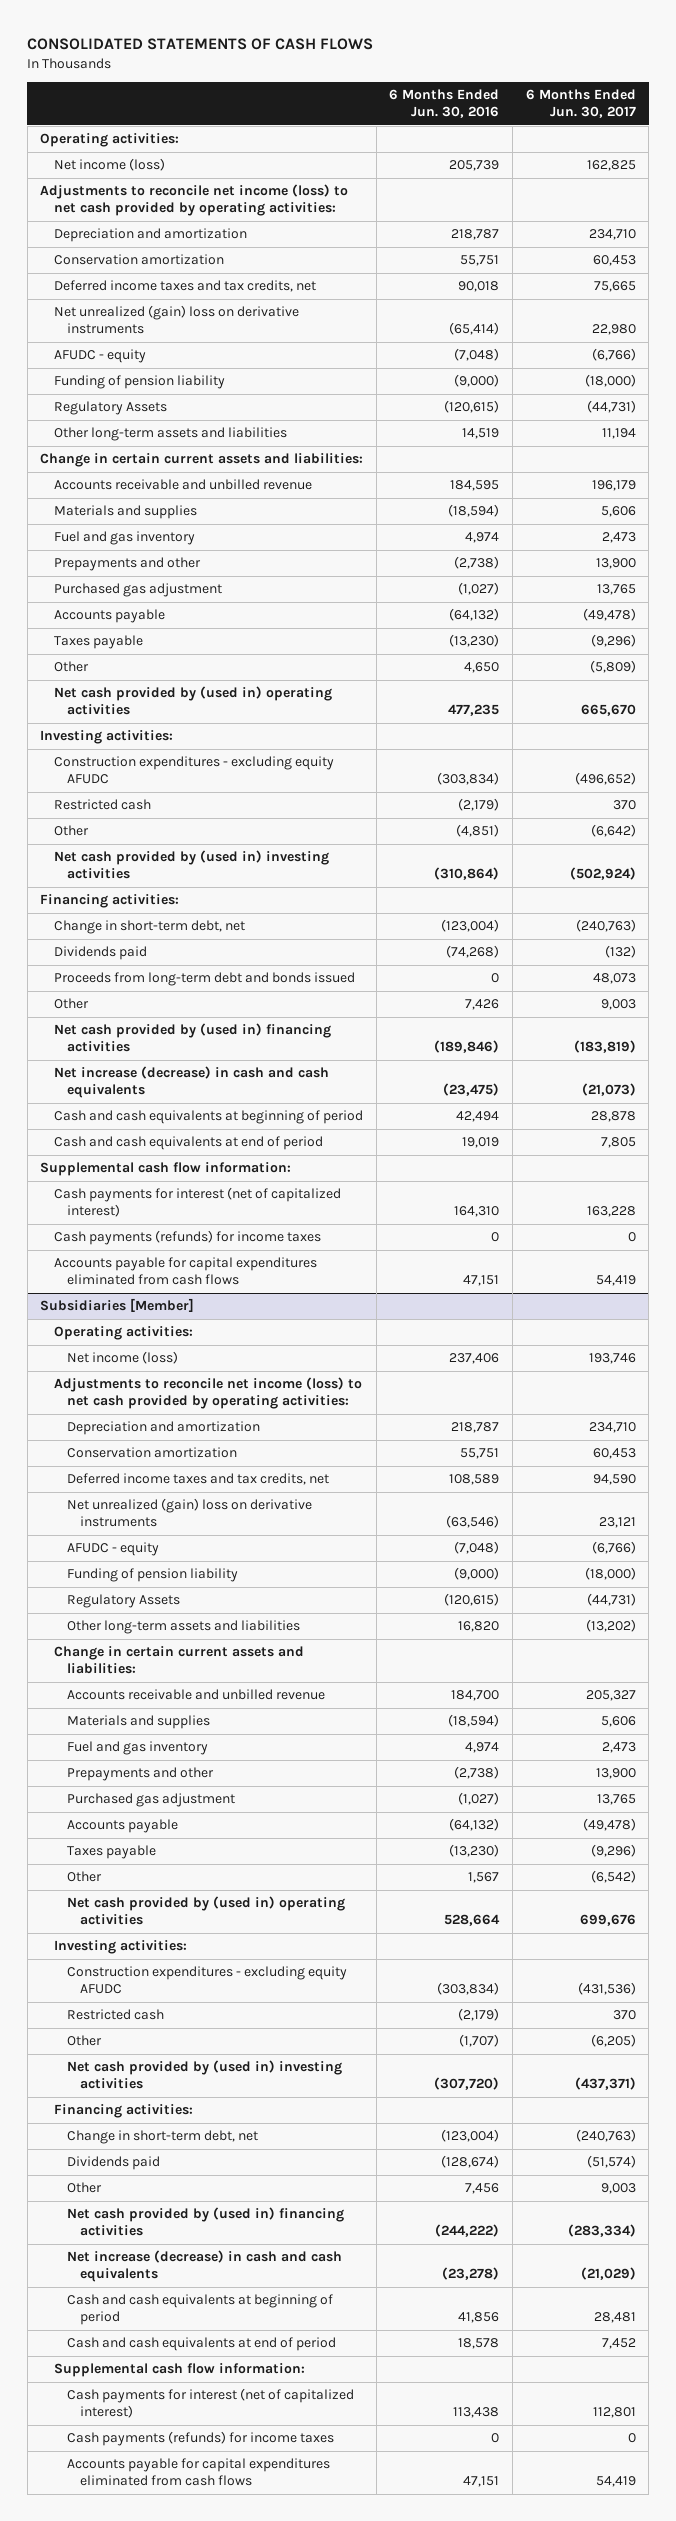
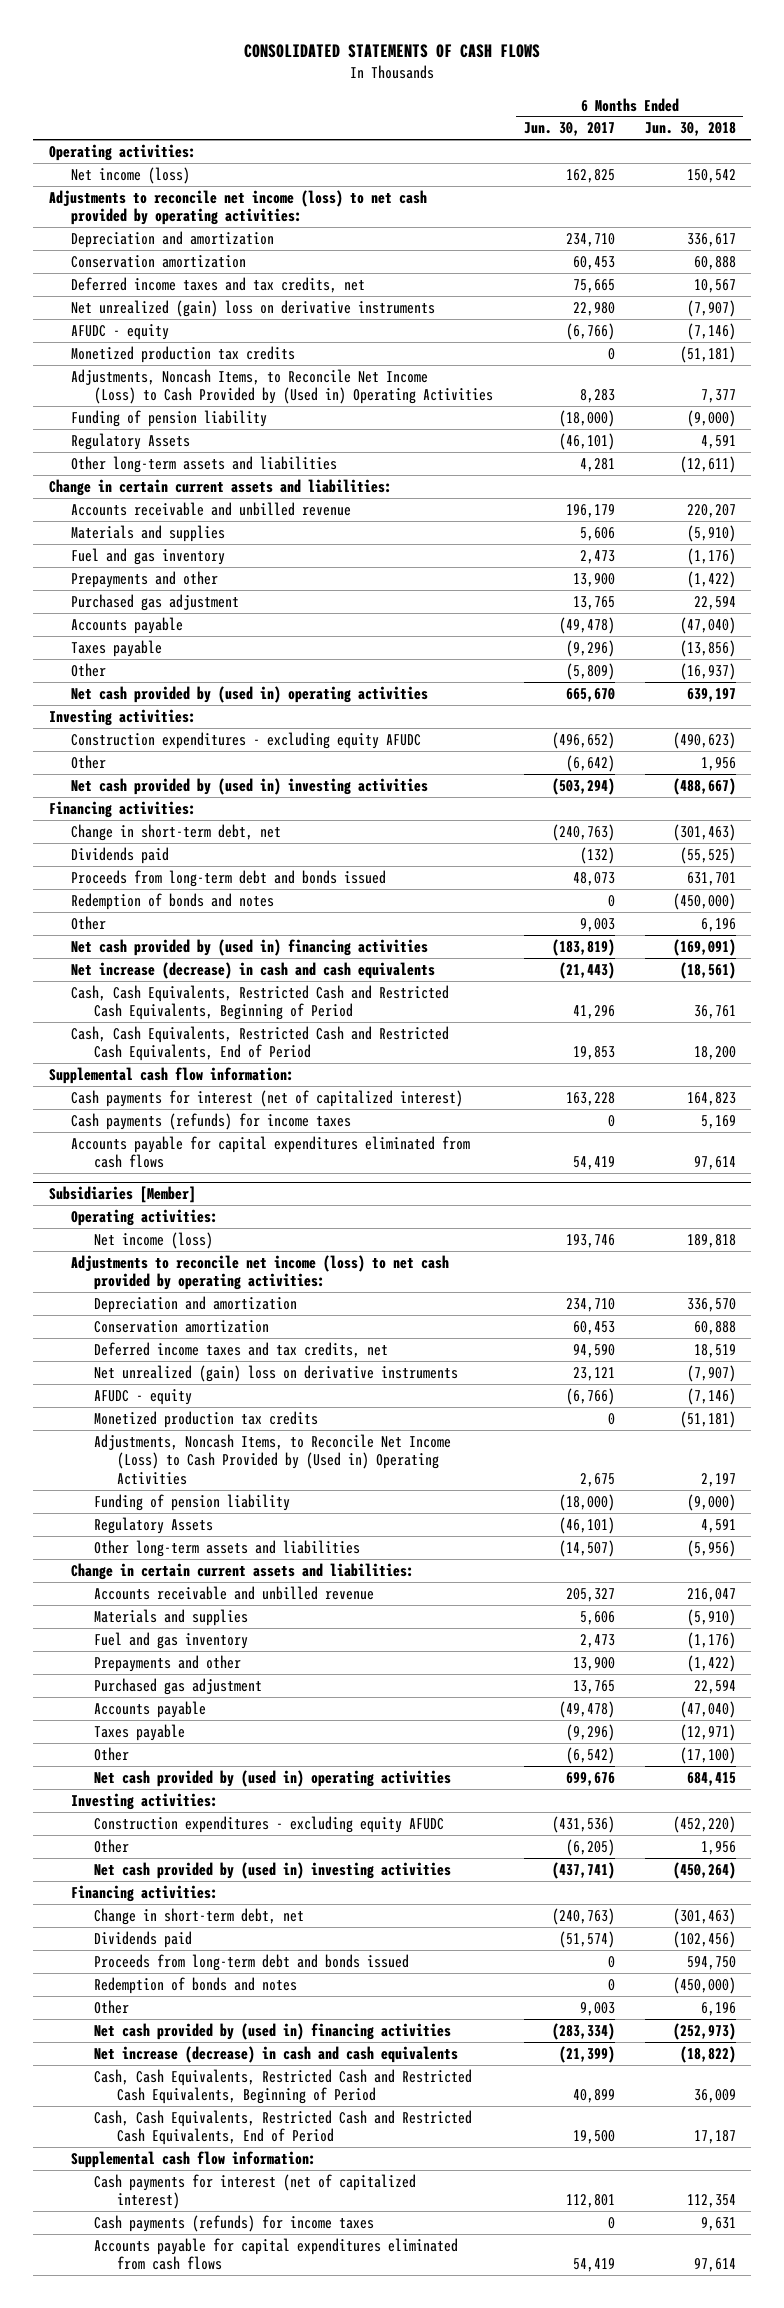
[389,89,500,118] 6 Months Ended Jun. 30, 2016 -> none
none -> [644,122,736,137] Jun. 30, 2018
none -> [71,345,296,363] Monetized production tax credits
none -> [71,368,494,405] Adjustments, Noncash Items, to Reconcile Net Income (Loss) to Cash Provided by (Used in) Operating Activities
[586,400,636,414] (44,731) -> [558,432,615,450] (46,101)
[601,428,636,440] 11,194 -> [579,457,615,472] 4,281
[53,799,151,811] Restricted cash -> none
[569,867,636,881] (502,924) -> [551,777,615,795] (503,294)
none -> [71,892,275,910] Redemption of bonds and notes
[581,1083,636,1097] (21,073) -> [558,961,615,979] (21,443)
[53,1110,363,1125] Cash and cash equivalents at beginning of period -> [71,984,450,1021] Cash, Cash Equivalents, Restricted Cash and Restricted Cash Equivalents, Beginning of Period
[590,1111,636,1123] 28,878 -> [572,1005,615,1020] 41,296
[53,1136,323,1151] Cash and cash equivalents at end of period -> [71,1025,450,1062] Cash, Cash Equivalents, Restricted Cash and Restricted Cash Equivalents, End of Period
[600,1137,636,1149] 7,805 -> [572,1046,615,1061] 19,853
none -> [94,1410,319,1428] Monetized production tax credits
none -> [94,1433,452,1485] Adjustments, Noncash Items, to Reconcile Net Income (Loss) to Cash Provided by (Used in) Operating Activities
[586,1593,636,1607] (44,731) -> [558,1516,615,1534] (46,101)
[585,1619,636,1633] (13,202) -> [558,1539,615,1557] (14,507)
[66,2009,164,2021] Restricted cash -> none
[574,2077,636,2091] (437,371) -> [551,1861,615,1879] (437,741)
none -> [94,1953,410,1971] Proceeds from long-term debt and bonds issued
none -> [94,1976,298,1994] Redemption of bonds and notes
[580,2267,636,2281] (21,029) -> [558,2045,615,2063] (21,399)
[66,2294,333,2326] Cash and cash equivalents at beginning of period -> [94,2068,473,2105] Cash, Cash Equivalents, Restricted Cash and Restricted Cash Equivalents, Beginning of Period
[593,2312,636,2324] 28,481 -> [572,2089,615,2104] 40,899
[66,2337,336,2352] Cash and cash equivalents at end of period -> [94,2109,473,2146] Cash, Cash Equivalents, Restricted Cash and Restricted Cash Equivalents, End of Period
[601,2338,636,2350] 7,452 -> [572,2130,615,2145] 19,500

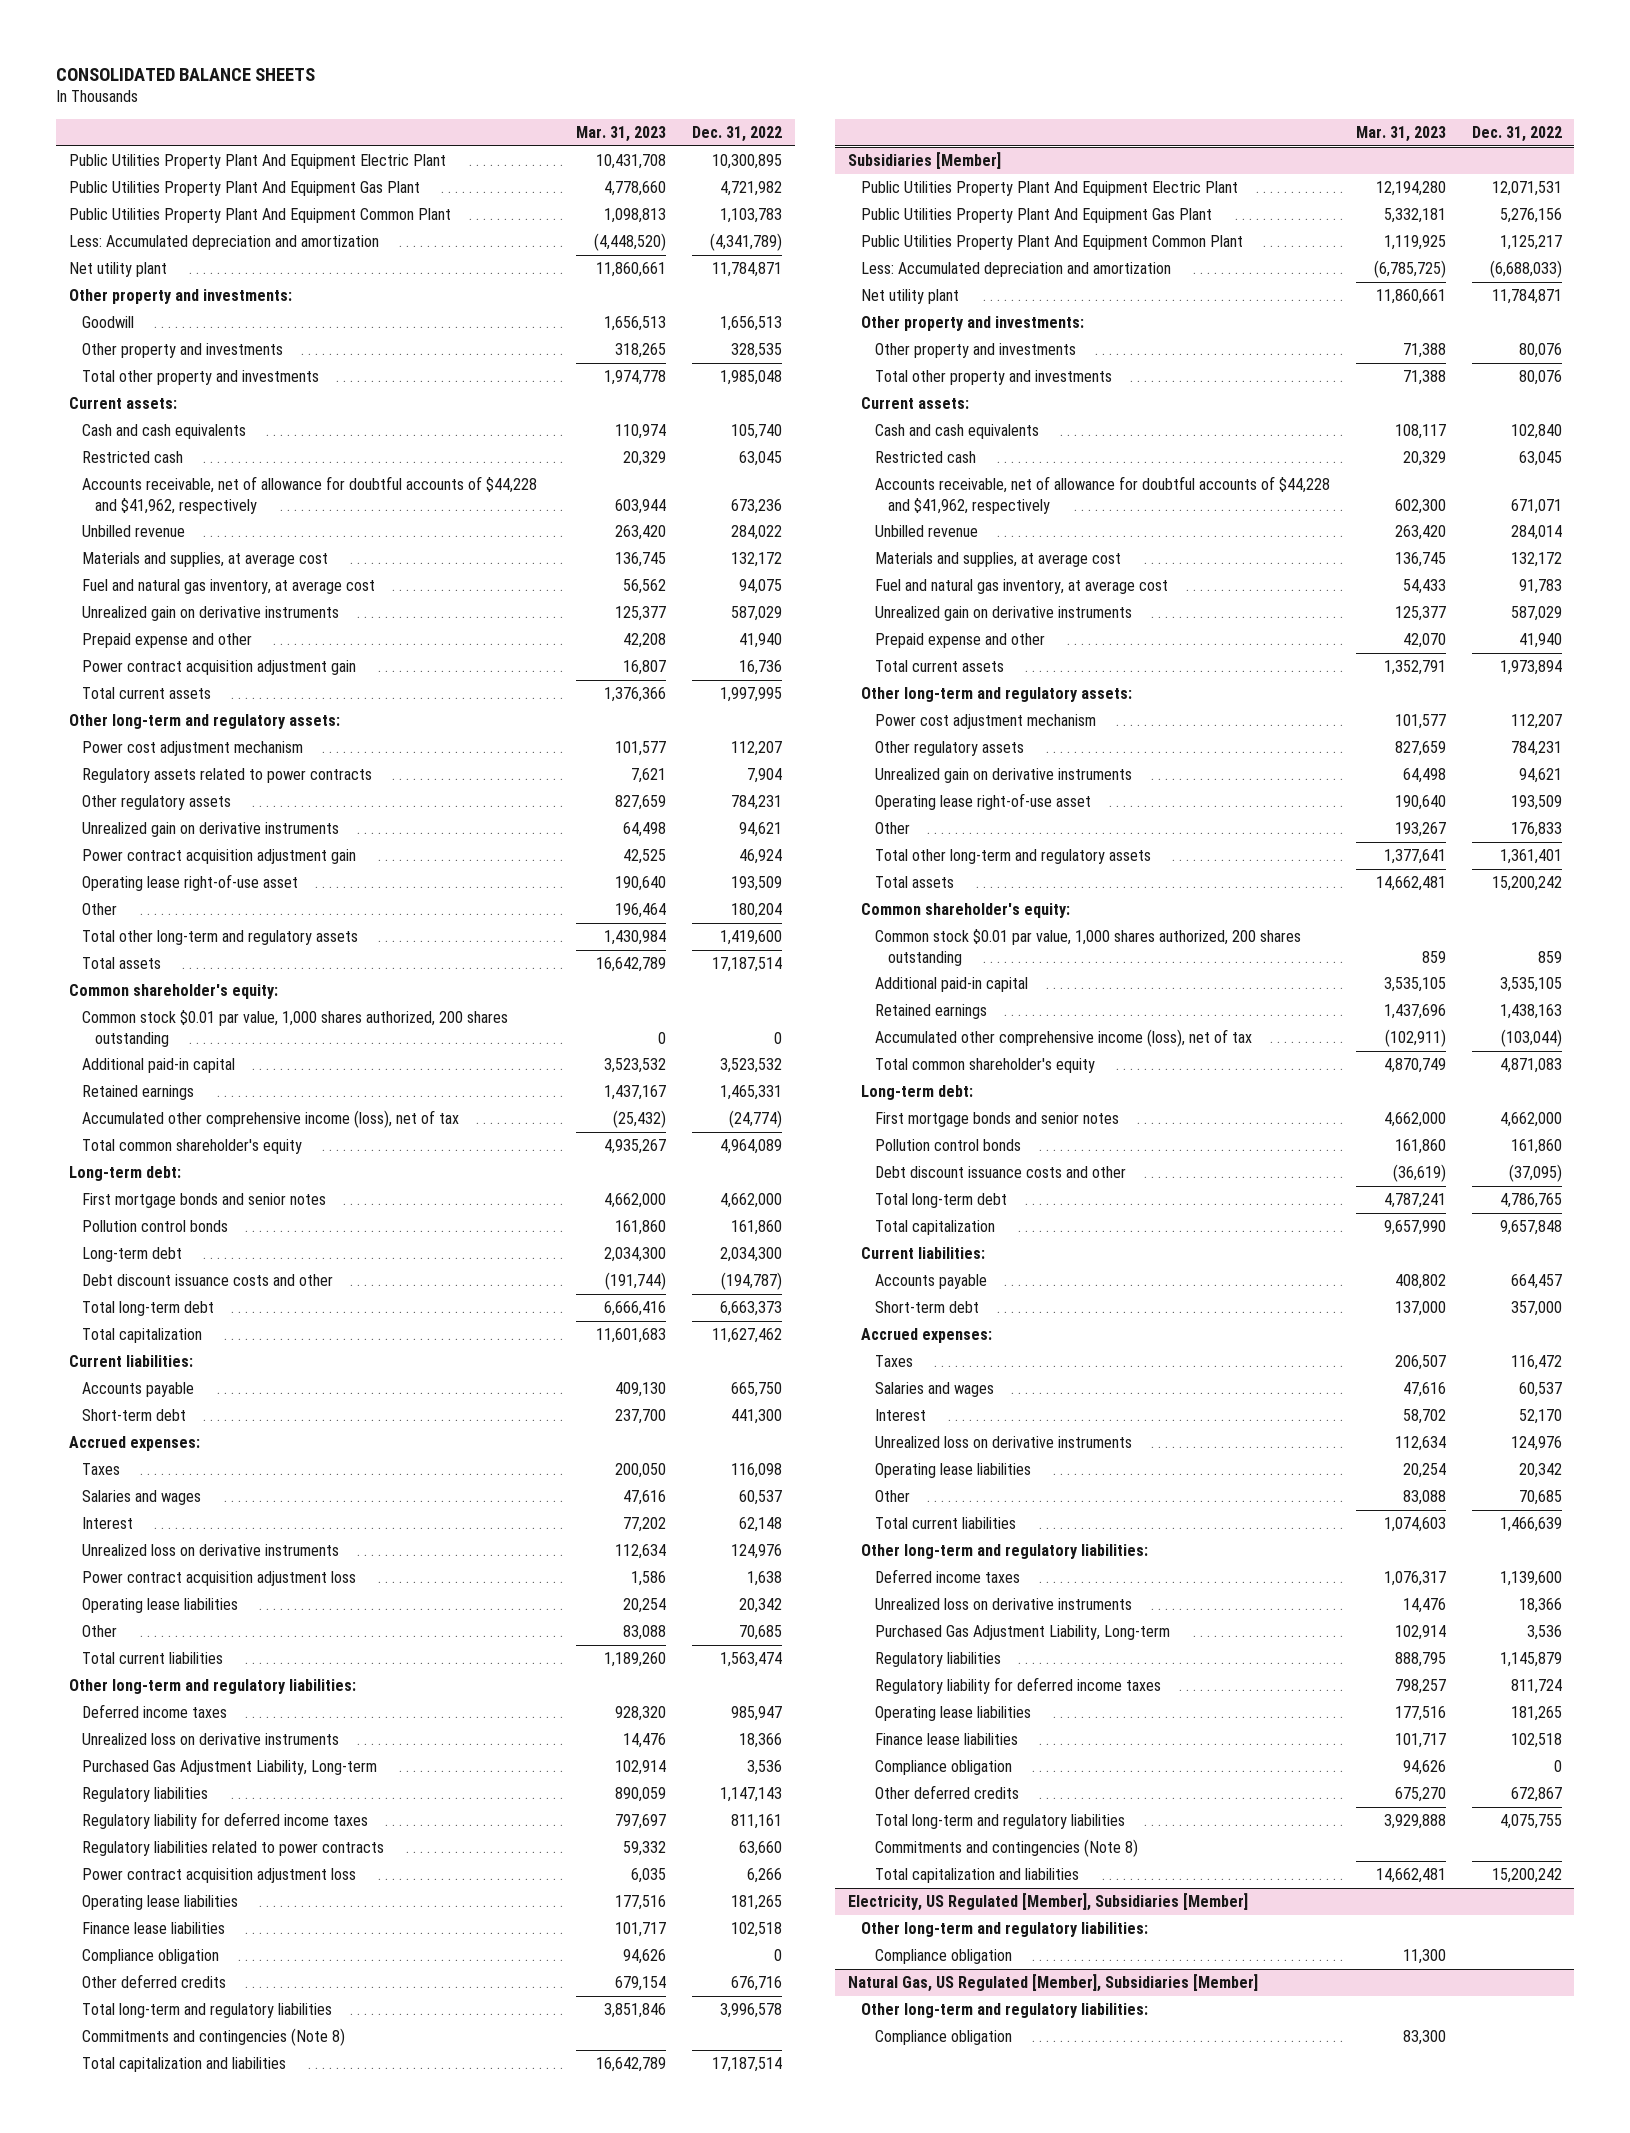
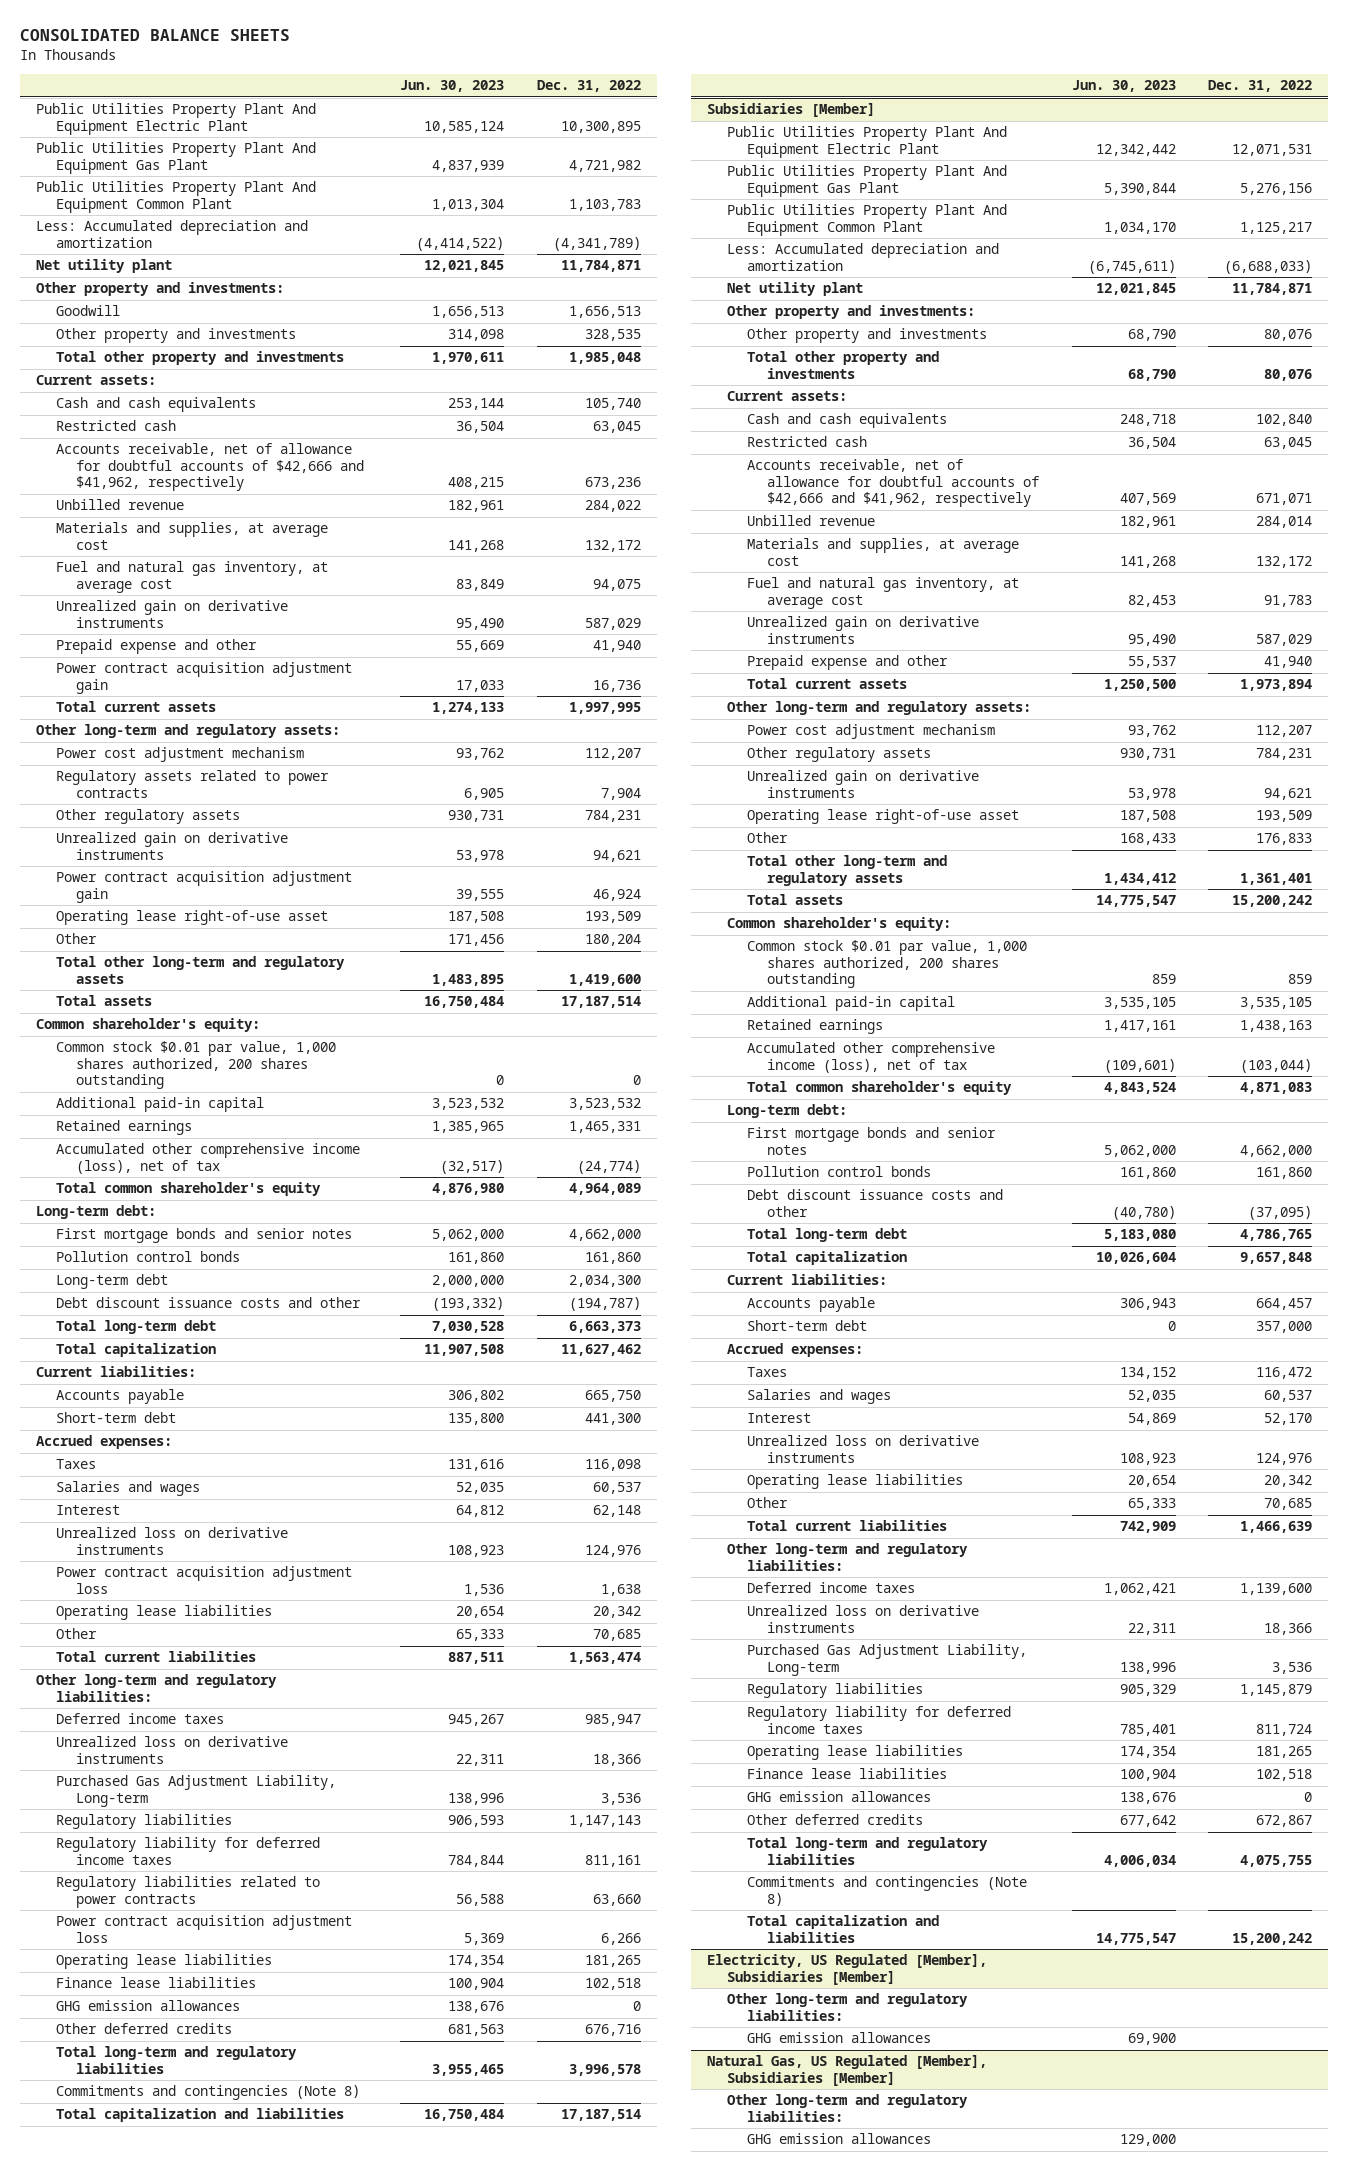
[576,125,667,142] Mar. 31, 2023 -> none
none -> [400,80,505,93] Jun. 30, 2023
[82,476,538,514] Accounts receivable, net of allowance for doubtful accounts of $44,228 and $41,962, respectively -> [56,443,365,492] Accounts receivable, net of allowance for doubtful accounts of $42,666 and $41,962, respectively
[82,1949,220,1965] Compliance obligation -> [56,2000,241,2012] GHG emission allowances
[874,476,1330,514] Accounts receivable, net of allowance for doubtful accounts of $44,228 and $41,962, respectively -> [747,459,1040,508] Accounts receivable, net of allowance for doubtful accounts of $42,666 and $41,962, respectively
[874,1760,1012,1776] Compliance obligation -> [747,1791,932,1803] GHG emission allowances
[874,1949,1012,1965] Compliance obligation -> [747,2032,932,2044] GHG emission allowances
[874,2030,1012,2046] Compliance obligation -> [747,2133,932,2145] GHG emission allowances

